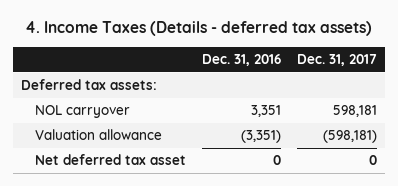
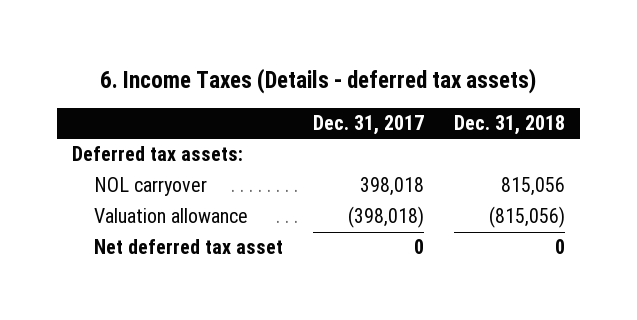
[25,21,373,37] 4. Income Taxes (Details - deferred tax assets) -> [100,67,537,94] 6. Income Taxes (Details - deferred tax assets)
[202,54,282,67] Dec. 31, 2016 -> none
none -> [453,115,565,136] Dec. 31, 2018
[333,105,378,118] 598,181 -> [359,177,424,197] 398,018
[323,130,378,144] (598,181) -> [347,206,424,229] (398,018)

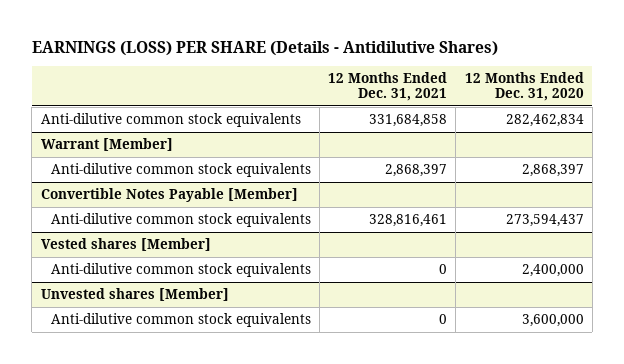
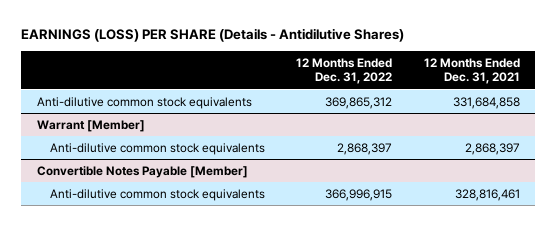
[464,71,584,102] 12 Months Ended Dec. 31, 2020 -> none
none -> [296,58,393,85] 12 Months Ended Dec. 31, 2022
[40,238,211,252] Vested shares [Member] -> none
[50,263,311,278] Anti-dilutive common stock equivalents -> none
[40,288,229,302] Unvested shares [Member] -> none
[50,313,311,328] Anti-dilutive common stock equivalents -> none

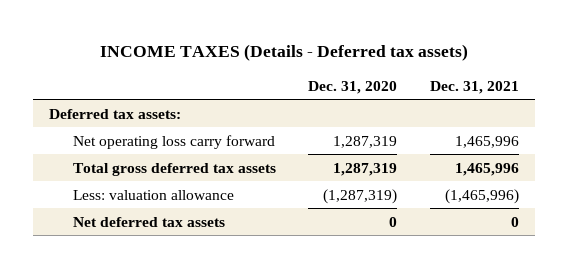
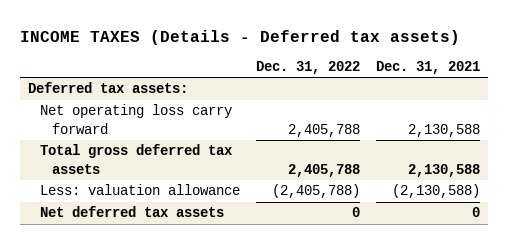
[308,80,398,94] Dec. 31, 2020 -> none
none -> [255,61,360,75] Dec. 31, 2022
[454,135,519,148] 1,465,996 -> [407,123,480,137] 2,130,588
[454,162,519,176] 1,465,996 -> [407,163,480,177] 2,130,588
[444,188,519,204] (1,465,996) -> [391,184,480,199] (2,130,588)

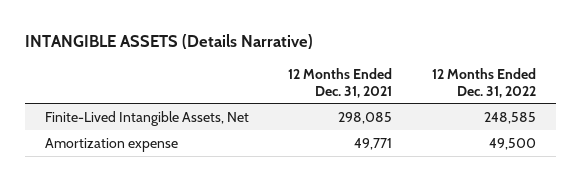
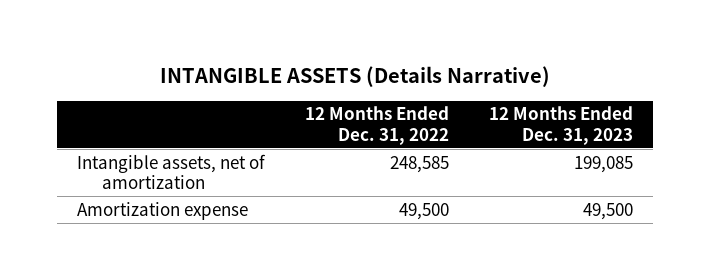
[288,68,393,98] 12 Months Ended Dec. 31, 2021 -> none
none -> [489,106,634,145] 12 Months Ended Dec. 31, 2023
[44,110,249,126] Finite-Lived Intangible Assets, Net -> [76,153,266,190] Intangible assets, net of amortization

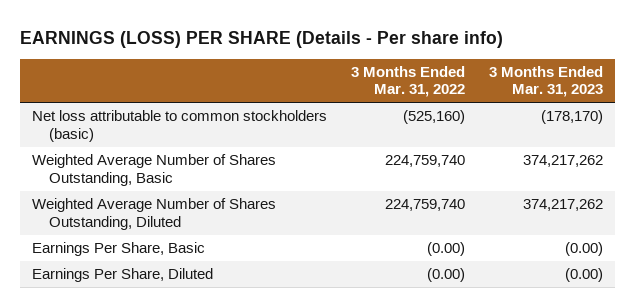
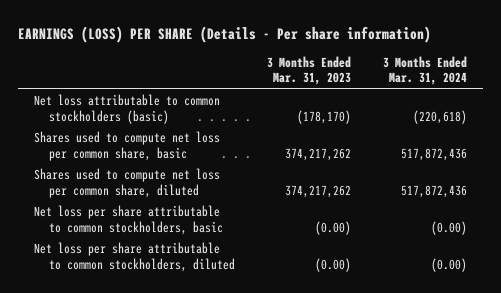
[20,30,504,48] EARNINGS (LOSS) PER SHARE (Details - Per share info) -> [18,25,432,43] EARNINGS (LOSS) PER SHARE (Details - Per share information)
[351,66,466,98] 3 Months Ended Mar. 31, 2022 -> none
none -> [383,55,468,86] 3 Months Ended Mar. 31, 2024
[32,154,277,186] Weighted Average Number of Shares Outstanding, Basic -> [34,131,221,161] Shares used to compute net loss per common share, basic
[32,198,277,230] Weighted Average Number of Shares Outstanding, Diluted -> [34,168,221,198] Shares used to compute net loss per common share, diluted
[32,242,206,257] Earnings Per Share, Basic -> [34,205,224,235] Net loss per share attributable to common stockholders, basic
[32,268,214,283] Earnings Per Share, Diluted -> [34,242,236,272] Net loss per share attributable to common stockholders, diluted

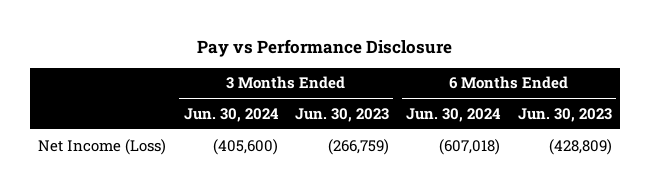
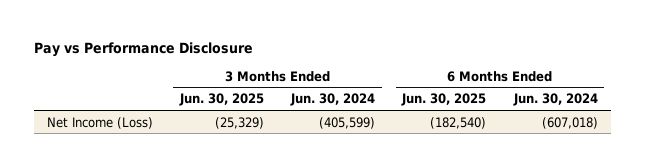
[295,107,390,122] Jun. 30, 2023 -> none
[517,107,612,122] Jun. 30, 2023 -> none
none -> [179,93,265,107] Jun. 30, 2025
none -> [401,93,487,107] Jun. 30, 2025
[212,138,278,155] (405,600) -> [319,116,376,129] (405,599)

